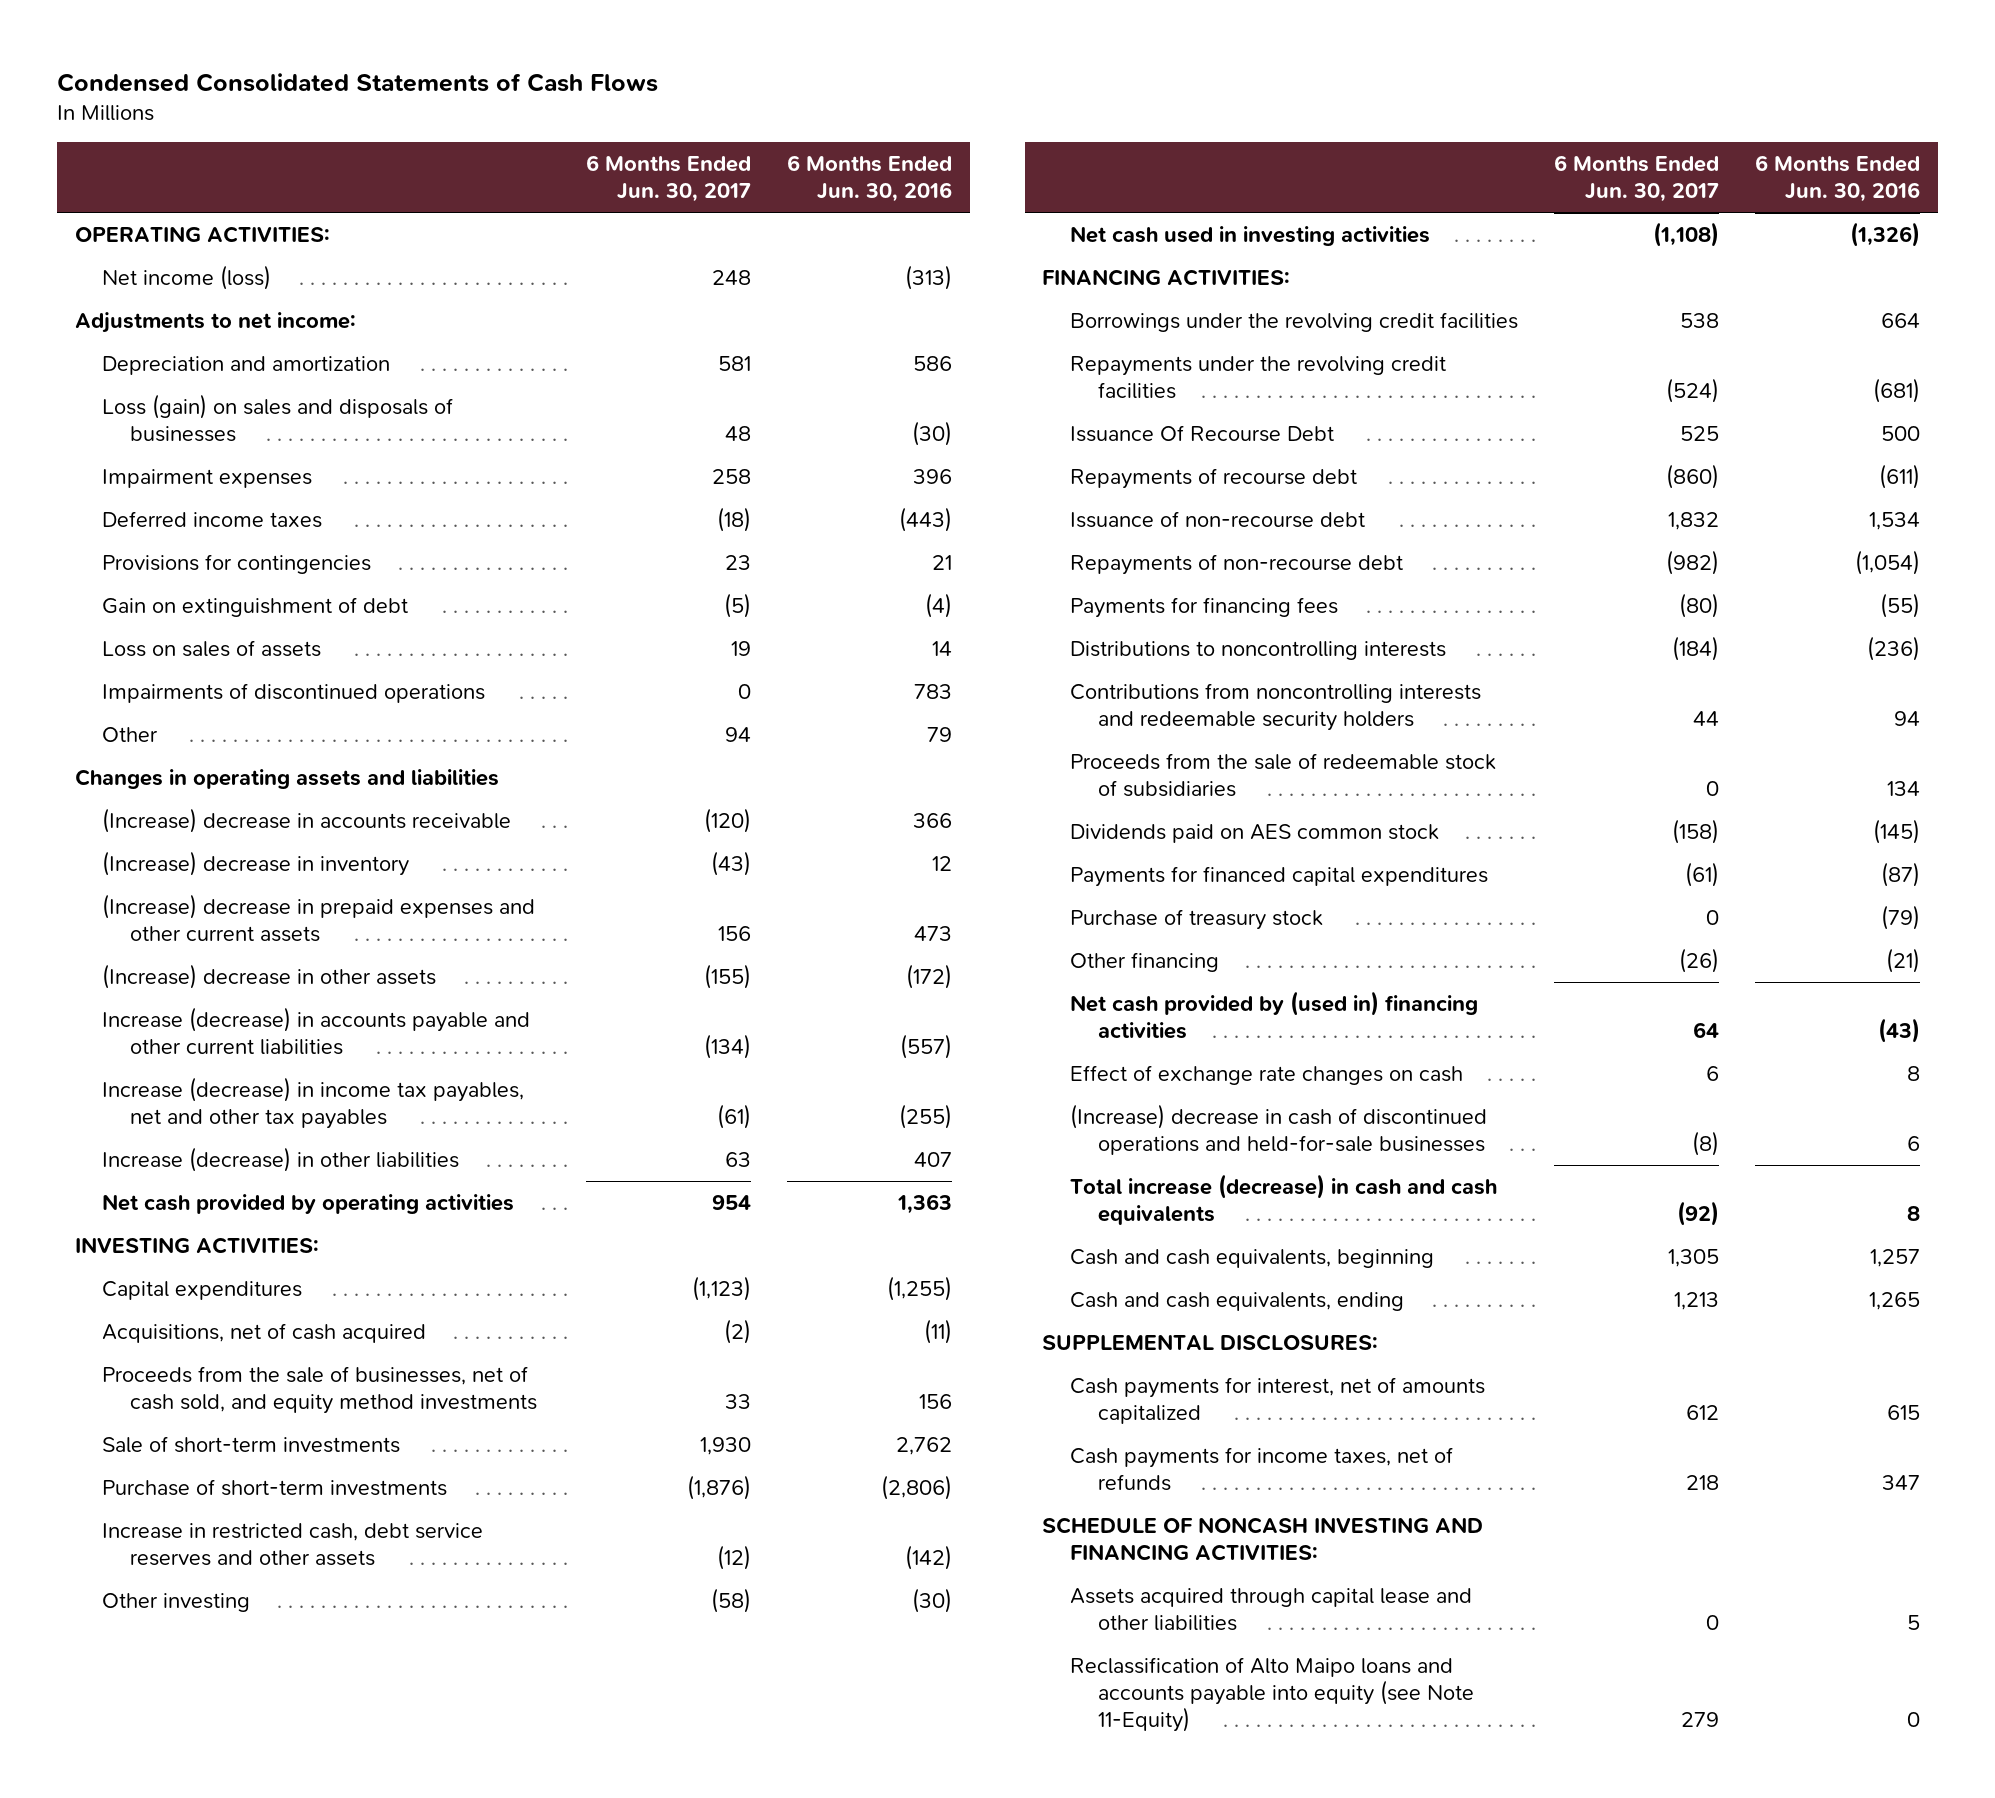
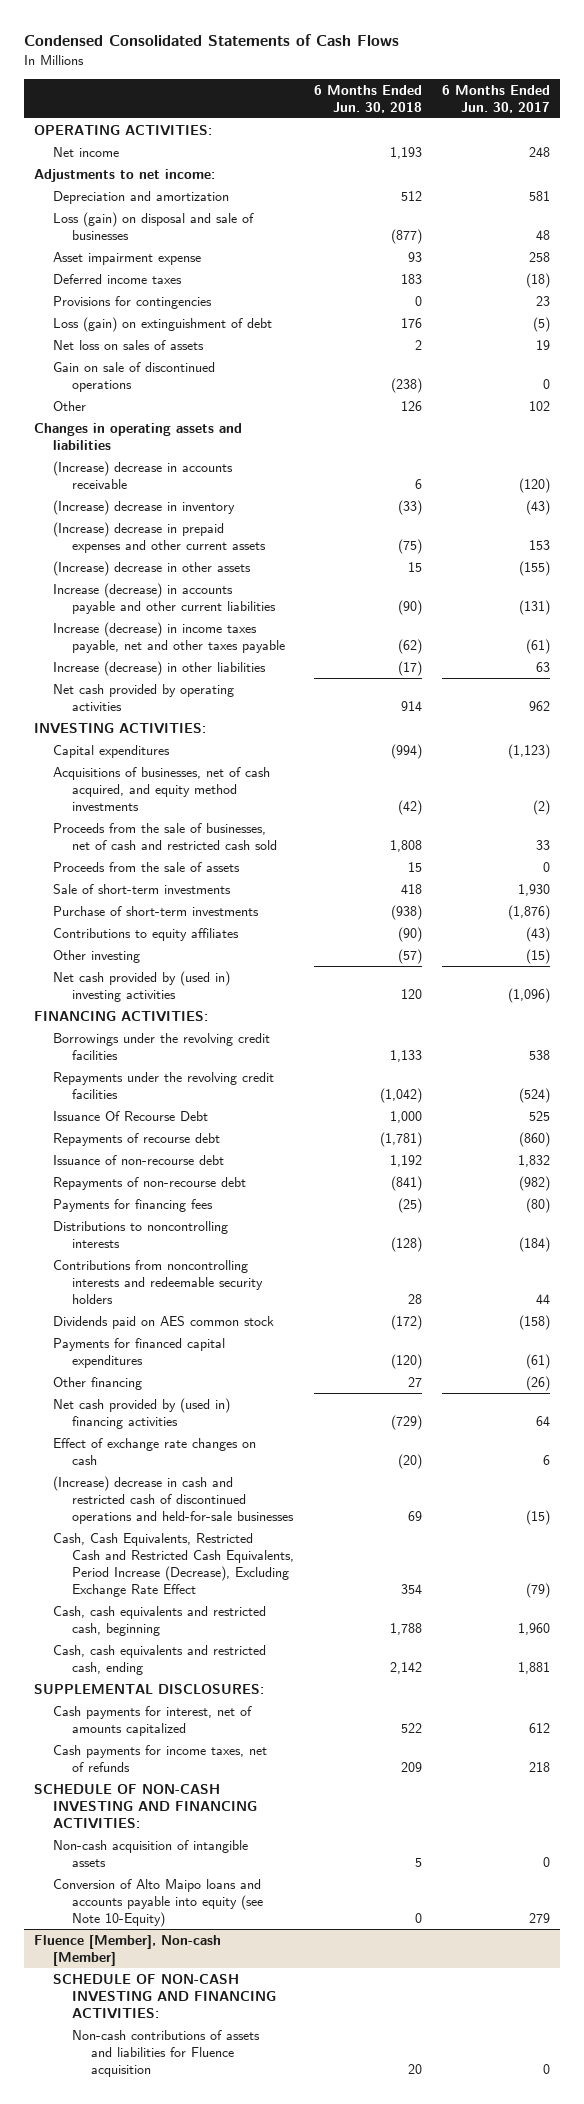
[787,154,953,203] 6 Months Ended Jun. 30, 2016 -> none
none -> [313,84,422,113] 6 Months Ended Jun. 30, 2018
[102,264,272,290] Net income (loss) -> [53,146,120,157] Net income
[102,393,454,443] Loss (gain) on sales and disposals of businesses -> [53,211,255,240] Loss (gain) on disposal and sale of businesses
[102,468,313,488] Impairment expenses -> [53,251,202,265] Asset impairment expense
[102,596,409,617] Gain on extinguishment of debt -> [53,316,273,332] Loss (gain) on extinguishment of debt
[102,639,322,657] Loss on sales of assets -> [53,339,205,350] Net loss on sales of assets
[102,682,486,703] Impairments of discontinued operations -> [53,361,216,392] Gain on sale of discontinued operations
[725,726,752,742] 94 -> [528,400,550,411] 102
[718,926,752,942] 156 -> [528,539,550,550] 153
[704,1034,752,1060] (134) -> [518,599,550,615] (131)
[102,1076,525,1130] Increase (decrease) in income tax payables, net and other tax payables -> [53,621,285,653] Increase (decrease) in income taxes payable, net and other taxes payable
[712,1194,752,1210] 954 -> [528,700,550,711] 962
[102,1322,427,1343] Acquisitions, net of cash acquired -> [53,766,271,812] Acquisitions of businesses, net of cash acquired, and equity method investments
[102,1365,537,1415] Proceeds from the sale of businesses, net of cash sold, and equity method investments -> [53,822,277,850] Proceeds from the sale of businesses, net of cash and restricted cash sold
none -> [53,861,241,872] Proceeds from the sale of assets
[102,1522,484,1567] Increase in restricted cash, debt service reserves and other assets -> none
none -> [53,927,240,941] Contributions to equity affiliates
[711,1587,752,1613] (58) -> [525,948,550,964] (15)
[1070,225,1431,246] Net cash used in investing activities -> [53,970,231,1002] Net cash provided by (used in) investing activities
[1652,221,1719,247] (1,108) -> [507,987,550,1003] (1,096)
[1070,752,1497,798] Proceeds from the sale of redeemable stock of subsidiaries -> none
[1070,908,1324,930] Purchase of treasury stock -> none
[1070,1173,1498,1226] Total increase (decrease) in cash and cash equivalents -> none
[1070,1103,1488,1156] (Increase) decrease in cash of discontinued operations and held-for-sale businesses -> [53,1475,294,1525] (Increase) decrease in cash and restricted cash of discontinued operations and held-for-sale businesses
[1691,1131,1719,1157] (8) -> [525,1510,550,1526] (15)
none -> [53,1532,294,1598] Cash, Cash Equivalents, Restricted Cash and Restricted Cash Equivalents, Period Increase (Decrease), Excluding Exchange Rate Effect
[1070,1248,1435,1268] Cash and cash equivalents, beginning -> [53,1605,267,1636] Cash, cash equivalents and restricted cash, beginning
[1667,1248,1719,1267] 1,305 -> [517,1622,550,1635] 1,960
[1070,1291,1405,1311] Cash and cash equivalents, ending -> [53,1644,267,1675] Cash, cash equivalents and restricted cash, ending
[1673,1291,1719,1310] 1,213 -> [517,1661,550,1674] 1,881
[1042,1516,1484,1562] SCHEDULE OF NONCASH INVESTING AND FINANCING ACTIVITIES: -> [34,1783,258,1830] SCHEDULE OF NON-CASH INVESTING AND FINANCING ACTIVITIES:
[1070,1587,1473,1632] Assets acquired through capital lease and other liabilities -> [53,1839,249,1867] Non-cash acquisition of intangible assets
[1070,1656,1474,1733] Reclassification of Alto Maipo loans and accounts payable into equity (see Note 11-Equity) -> [53,1878,263,1928] Conversion of Alto Maipo loans and accounts payable into equity (see Note 10-Equity)
none -> [34,1934,222,1966] Fluence [Member], Non-cash [Member]
none -> [53,1973,276,2020] SCHEDULE OF NON-CASH INVESTING AND FINANCING ACTIVITIES:
none -> [71,2029,260,2078] Non-cash contributions of assets and liabilities for Fluence acquisition

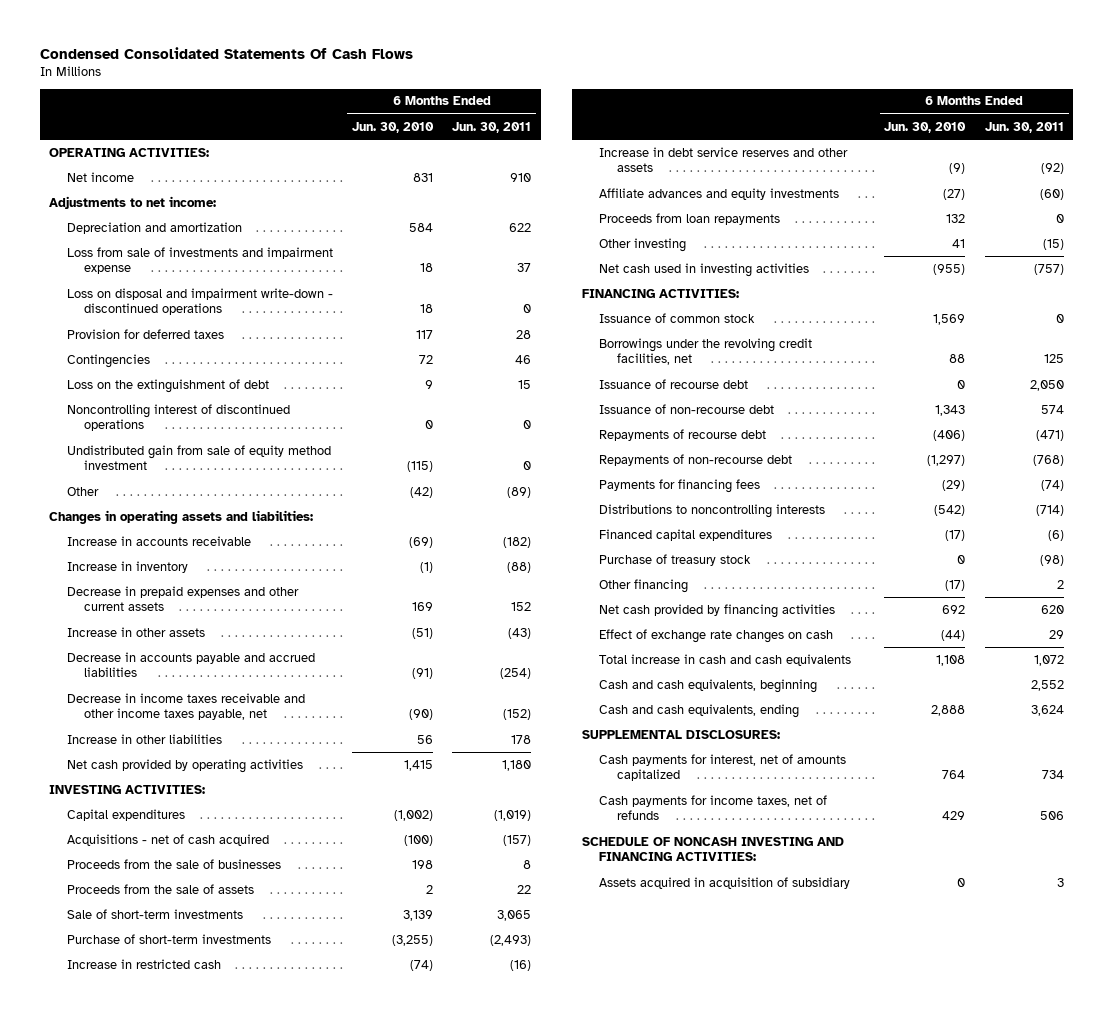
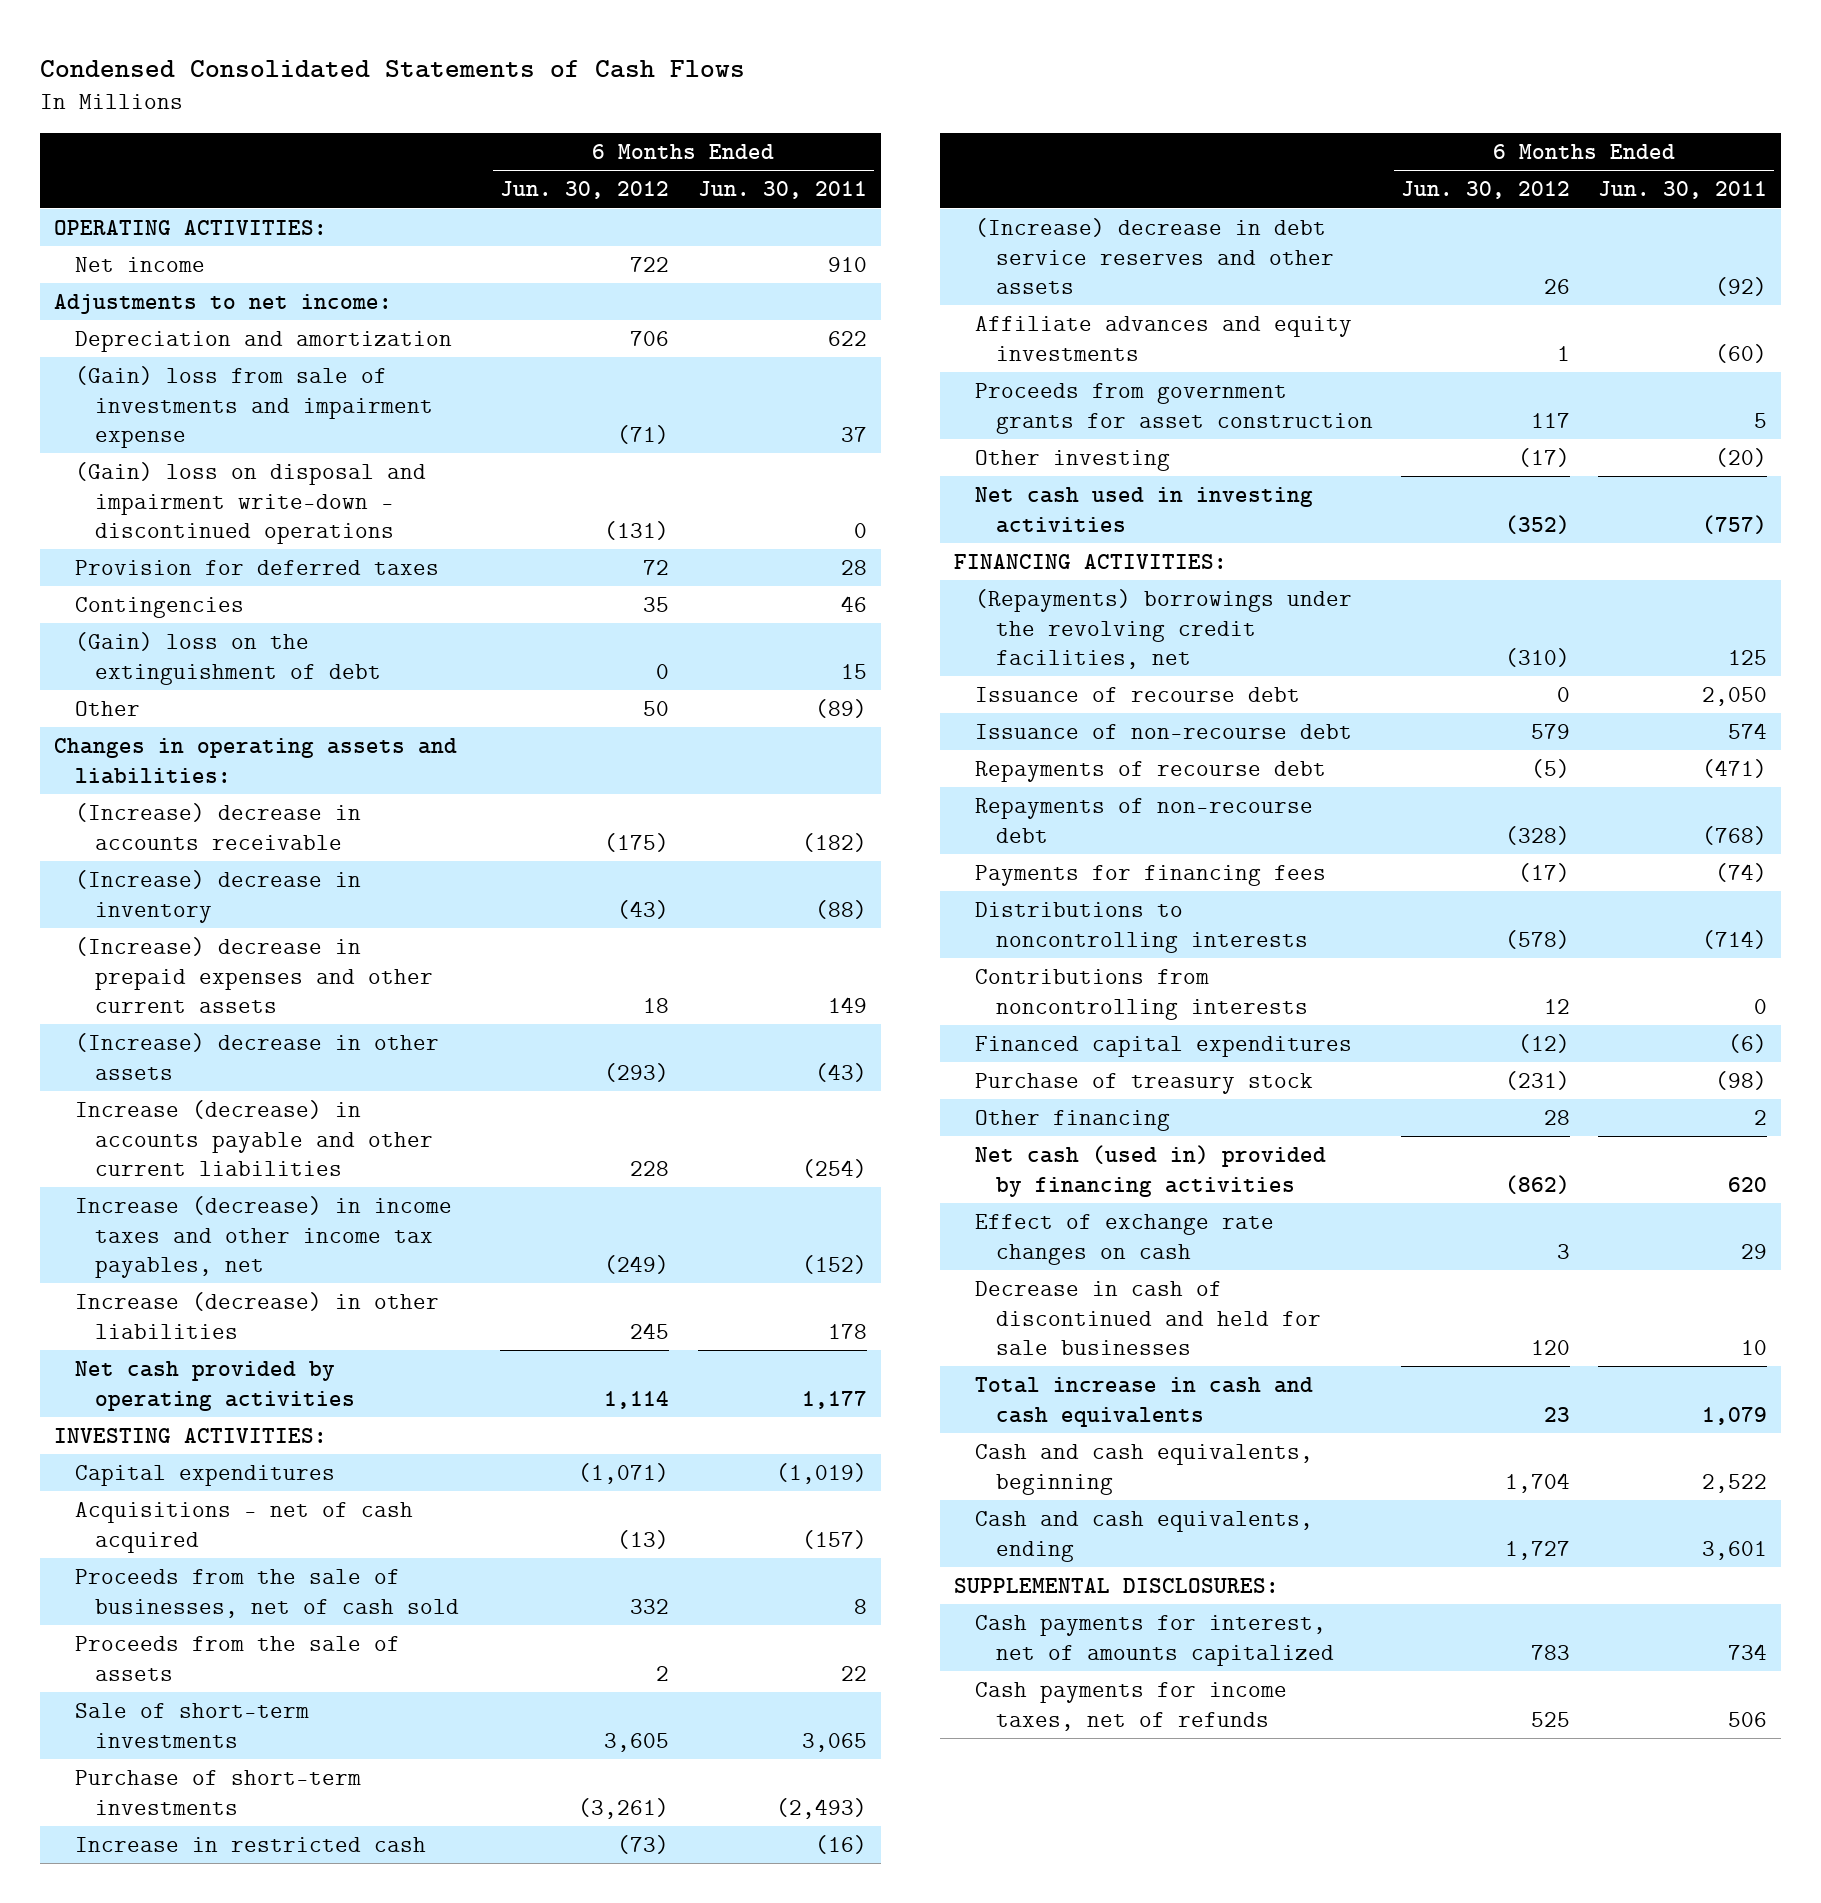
[39,47,413,60] Condensed Consolidated Statements Of Cash Flows -> [39,59,745,78] Condensed Consolidated Statements of Cash Flows
[352,121,435,133] Jun. 30, 2010 -> none
none -> [500,181,670,200] Jun. 30, 2012
[66,246,333,275] Loss from sale of investments and impairment expense -> [74,365,434,449] (Gain) loss from sale of investments and impairment expense
[66,287,333,316] Loss on disposal and impairment write-down - discontinued operations -> [74,461,426,545] (Gain) loss on disposal and impairment write-down - discontinued operations
[66,403,290,432] Noncontrolling interest of discontinued operations -> none
[66,444,331,471] Undistributed gain from sale of equity method investment -> none
[66,378,269,393] Loss on the extinguishment of debt -> [74,631,382,685] (Gain) loss on the extinguishment of debt
[66,535,251,546] Increase in accounts receivable -> [74,802,361,850] (Increase) decrease in accounts receivable
[66,560,188,573] Increase in inventory -> [74,869,361,923] (Increase) decrease in inventory
[66,585,299,612] Decrease in prepaid expenses and other current assets -> [74,936,434,1014] (Increase) decrease in prepaid expenses and other current assets
[511,602,532,612] 152 -> [827,997,867,1014] 149
[66,626,205,637] Increase in other assets -> [74,1032,439,1080] (Increase) decrease in other assets
[66,651,315,678] Decrease in accounts payable and accrued liabilities -> [74,1099,434,1177] Increase (decrease) in accounts payable and other current liabilities
[66,692,305,721] Decrease in income taxes receivable and other income taxes payable, net -> [74,1195,452,1279] Increase (decrease) in income taxes and other income tax payables, net
[66,733,222,744] Increase in other liabilities -> [74,1291,439,1339] Increase (decrease) in other liabilities
[502,759,532,771] 1,180 -> [801,1390,867,1409] 1,177
[66,858,281,869] Proceeds from the sale of businesses -> [74,1568,460,1618] Proceeds from the sale of businesses, net of cash sold
[599,146,849,173] Increase in debt service reserves and other assets -> [975,217,1334,295] (Increase) decrease in debt service reserves and other assets
[599,212,781,225] Proceeds from loan repayments -> none
none -> [975,382,1373,434] Proceeds from government grants for asset construction
[1042,238,1064,250] (15) -> [1715,447,1768,467] (20)
[599,312,756,323] Issuance of common stock -> none
[599,337,813,366] Borrowings under the revolving credit facilities, net -> [975,588,1353,670] (Repayments) borrowings under the revolving credit facilities, net
none -> [975,968,1308,1020] Contributions from noncontrolling interests
[599,603,836,618] Net cash provided by financing activities -> [975,1144,1327,1197] Net cash (used in) provided by financing activities
none -> [975,1280,1321,1356] Decrease in cash of discontinued and held for sale businesses
[1033,654,1064,666] 1,072 -> [1702,1406,1768,1425] 1,079
[1030,679,1064,691] 2,552 -> [1702,1473,1768,1493] 2,522
[1030,704,1064,716] 3,624 -> [1702,1540,1768,1560] 3,601
[581,836,844,862] SCHEDULE OF NONCASH INVESTING AND FINANCING ACTIVITIES: -> none
[599,876,851,889] Assets acquired in acquisition of subsidiary -> none

